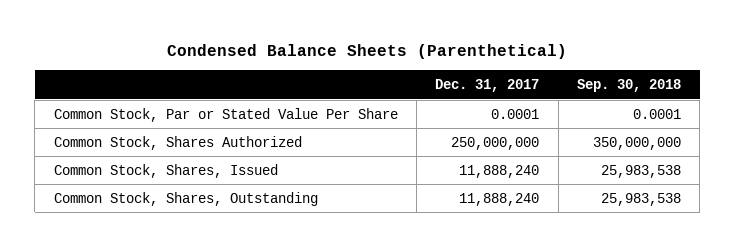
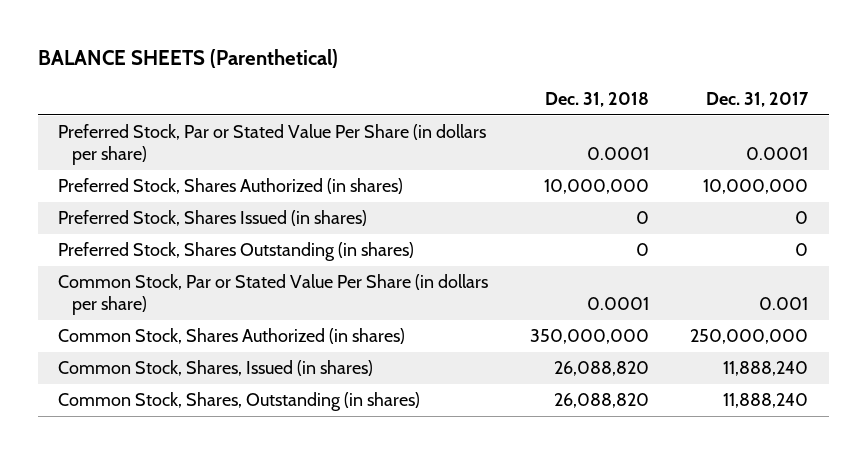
[167,44,568,60] Condensed Balance Sheets (Parenthetical) -> [37,49,338,69] BALANCE SHEETS (Parenthetical)
[577,79,682,93] Sep. 30, 2018 -> none
none -> [544,92,649,108] Dec. 31, 2018
none -> [58,124,487,166] Preferred Stock, Par or Stated Value Per Share (in dollars per share)
none -> [58,178,404,195] Preferred Stock, Shares Authorized (in shares)
none -> [58,210,368,227] Preferred Stock, Shares Issued (in shares)
none -> [58,242,415,262] Preferred Stock, Shares Outstanding (in shares)
[53,107,398,122] Common Stock, Par or Stated Value Per Share -> [58,274,489,316] Common Stock, Par or Stated Value Per Share (in dollars per share)
[491,108,540,119] 0.0001 -> [758,297,808,311] 0.001
[53,135,302,150] Common Stock, Shares Authorized -> [58,328,406,345] Common Stock, Shares Authorized (in shares)
[53,163,278,178] Common Stock, Shares, Issued -> [58,360,374,377] Common Stock, Shares, Issued (in shares)
[53,191,318,206] Common Stock, Shares, Outstanding -> [58,392,421,412] Common Stock, Shares, Outstanding (in shares)

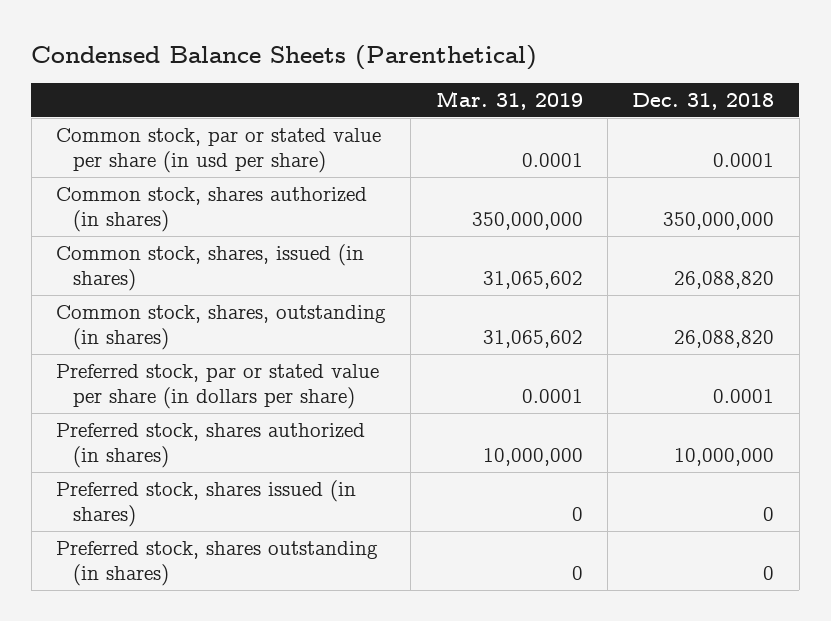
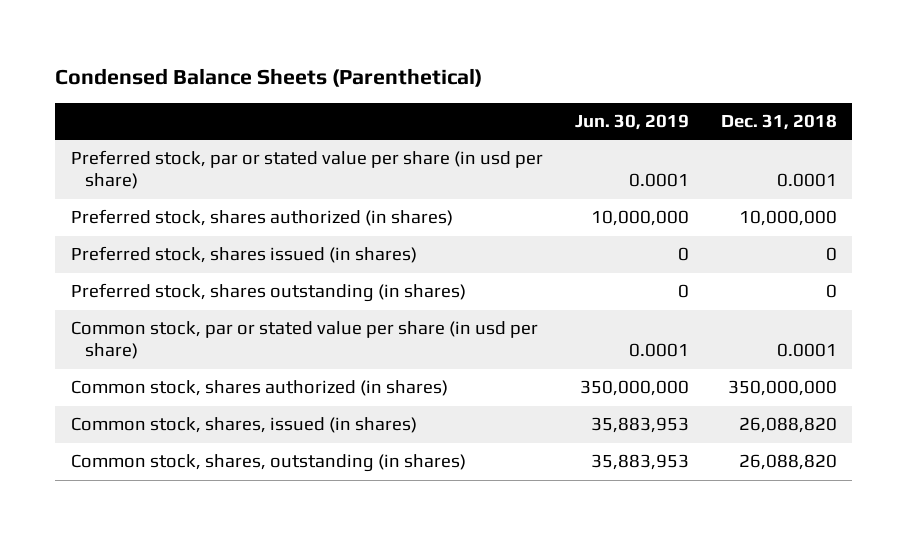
[435,91,583,111] Mar. 31, 2019 -> none
none -> [574,114,689,131] Jun. 30, 2019
none -> [70,150,543,190] Preferred stock, par or stated value per share (in usd per share)
[56,422,366,469] Preferred stock, shares authorized (in shares) -> [70,209,453,227] Preferred stock, shares authorized (in shares)
[56,479,357,528] Preferred stock, shares issued (in shares) -> [70,246,417,264] Preferred stock, shares issued (in shares)
[56,540,379,587] Preferred stock, shares outstanding (in shares) -> [70,283,466,303] Preferred stock, shares outstanding (in shares)
[56,363,380,410] Preferred stock, par or stated value per share (in dollars per share) -> none

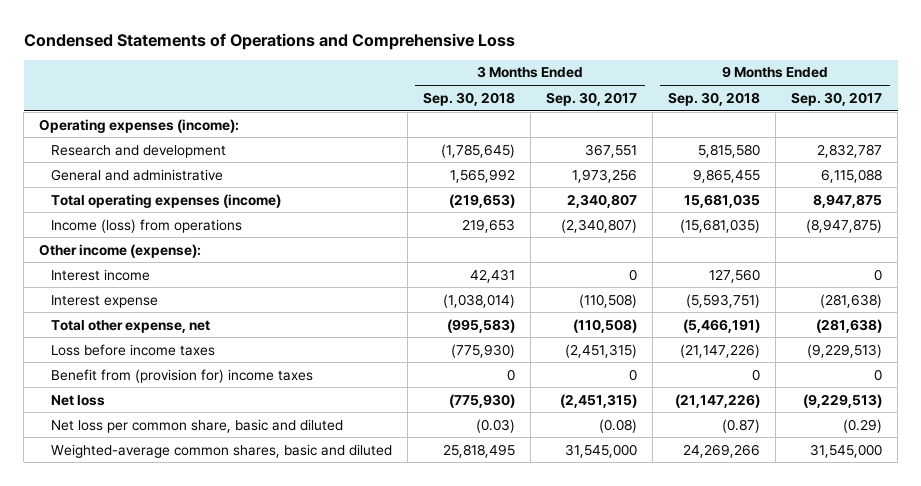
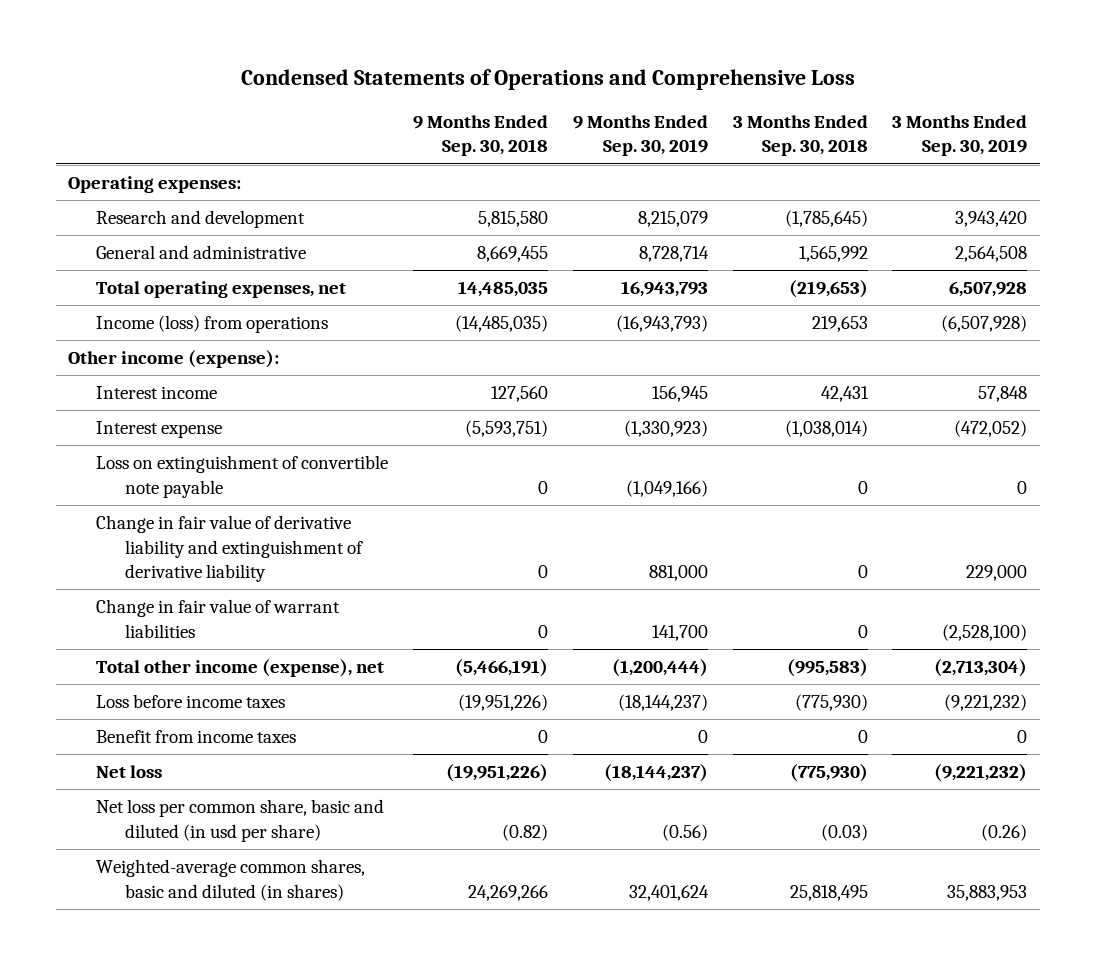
[545,91,637,106] Sep. 30, 2017 -> none
[791,91,883,106] Sep. 30, 2017 -> none
none -> [572,115,708,157] 9 Months Ended Sep. 30, 2019
none -> [892,115,1028,157] 3 Months Ended Sep. 30, 2019
[39,118,240,133] Operating expenses (income): -> [68,176,242,194] Operating expenses:
[692,168,760,183] 9,865,455 -> [477,246,549,263] 8,669,455
[50,193,281,208] Total operating expenses (income) -> [96,281,347,299] Total operating expenses, net
[683,193,760,208] 15,681,035 -> [458,281,549,298] 14,485,035
[679,218,760,233] (15,681,035) -> [455,315,549,333] (14,485,035)
none -> [96,455,389,498] Loss on extinguishment of convertible note payable
none -> [96,515,363,583] Change in fair value of derivative liability and extinguishment of derivative liability
none -> [96,599,341,638] Change in fair value of warrant liabilities
[50,319,210,333] Total other expense, net -> [96,659,385,678] Total other income (expense), net
[679,343,760,358] (21,147,226) -> [458,694,549,712] (19,951,226)
[50,368,313,383] Benefit from (provision for) income taxes -> [96,730,297,744] Benefit from income taxes
[674,393,760,408] (21,147,226) -> [446,764,549,783] (19,951,226)
[50,418,343,433] Net loss per common share, basic and diluted -> [96,799,385,842] Net loss per common share, basic and diluted (in usd per share)
[721,418,760,433] (0.87) -> [502,823,549,841] (0.82)
[50,443,392,458] Weighted-average common shares, basic and diluted -> [96,859,366,901] Weighted-average common shares, basic and diluted (in shares)

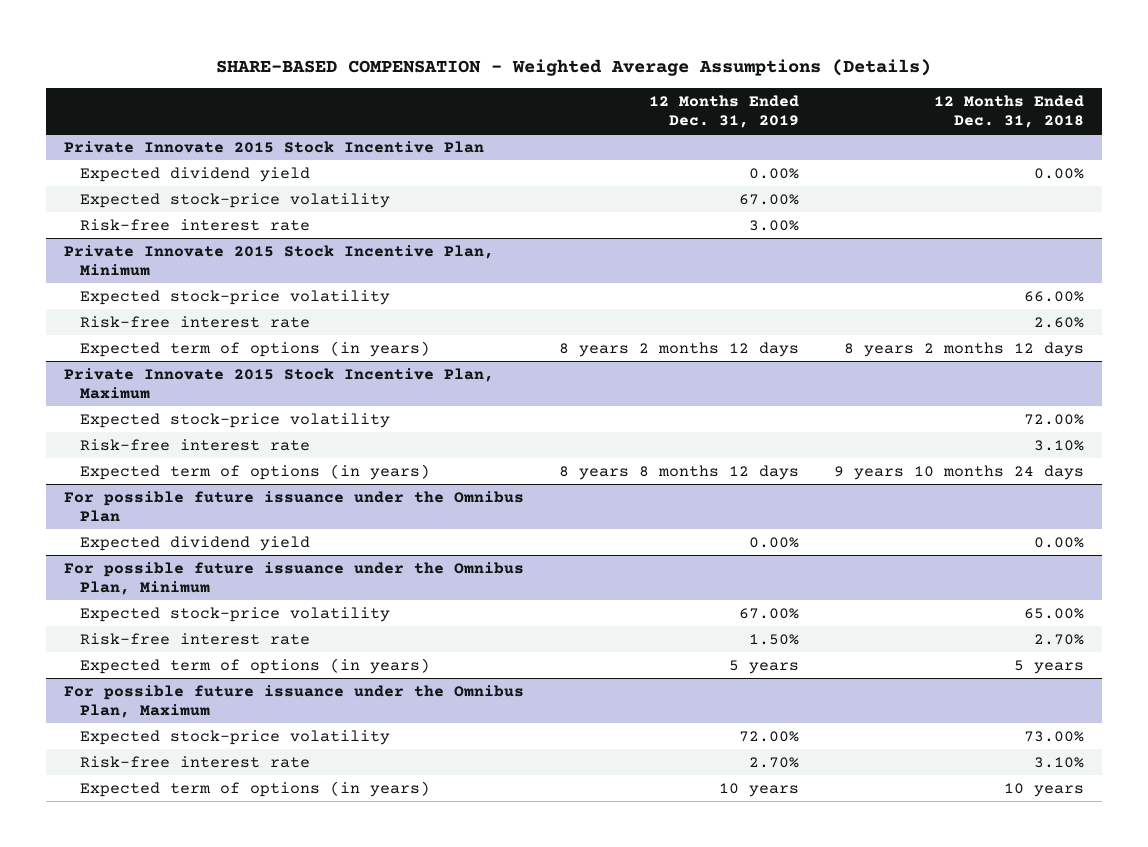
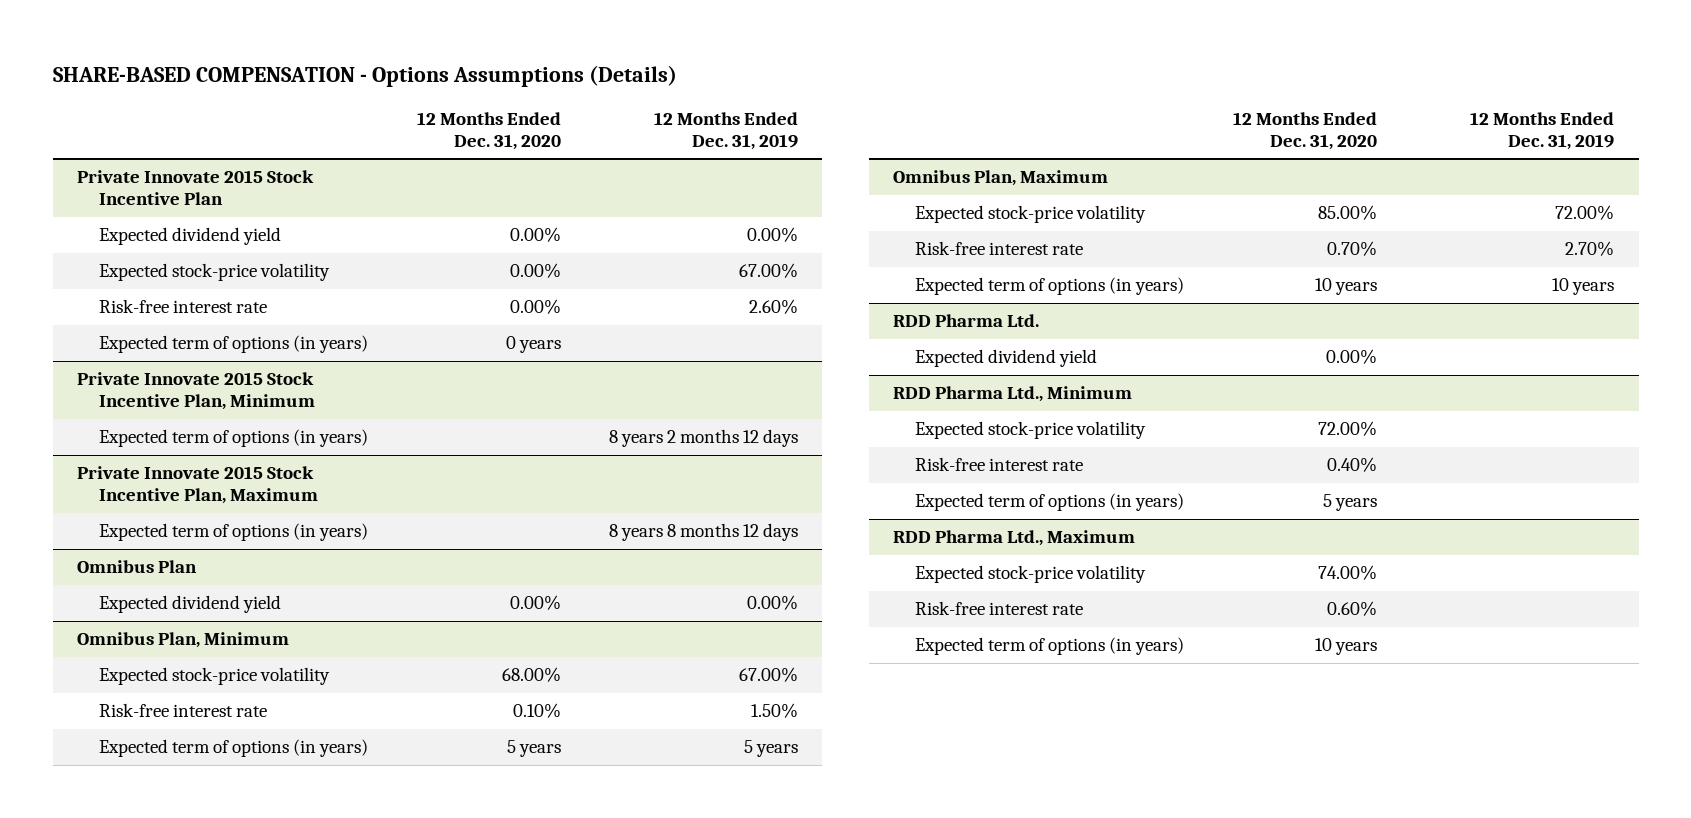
[215,58,931,76] SHARE-BASED COMPENSATION - Weighted Average Assumptions (Details) -> [52,64,677,87] SHARE-BASED COMPENSATION - Options Assumptions (Details)
[934,94,1085,129] 12 Months Ended Dec. 31, 2018 -> none
none -> [416,111,561,150] 12 Months Ended Dec. 31, 2020
[748,219,799,231] 3.00% -> [749,299,799,315] 2.60%
none -> [99,335,369,354] Expected term of options (in years)
[79,289,390,305] Expected stock-price volatility -> none
[79,315,310,328] Risk-free interest rate -> none
[79,412,390,428] Expected stock-price volatility -> none
[79,438,310,451] Risk-free interest rate -> none
[63,490,524,523] For possible future issuance under the Omnibus Plan -> none
none -> [77,560,198,574] Omnibus Plan
[63,561,524,596] For possible future issuance under the Omnibus Plan, Minimum -> none
none -> [77,632,290,649] Omnibus Plan, Minimum
[63,684,524,719] For possible future issuance under the Omnibus Plan, Maximum -> none
none -> [893,170,1109,187] Omnibus Plan, Maximum
none -> [893,314,1040,328] RDD Pharma Ltd.
none -> [915,349,1098,368] Expected dividend yield
none -> [893,386,1133,403] RDD Pharma Ltd., Minimum
none -> [915,421,1147,440] Expected stock-price volatility
none -> [915,457,1084,472] Risk-free interest rate
none -> [915,493,1185,512] Expected term of options (in years)
none -> [893,530,1136,547] RDD Pharma Ltd., Maximum
none -> [915,565,1147,584] Expected stock-price volatility
none -> [915,601,1084,616] Risk-free interest rate
none -> [915,637,1185,656] Expected term of options (in years)

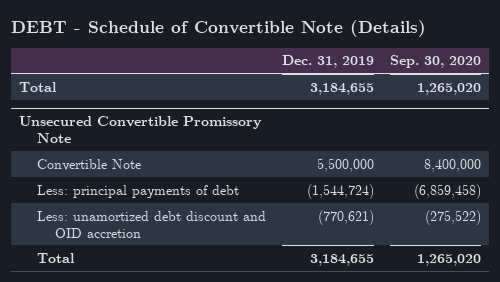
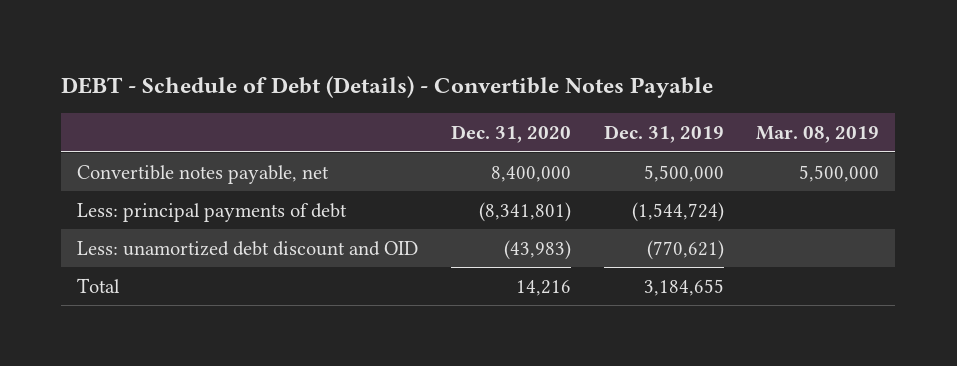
[11,20,427,38] DEBT - Schedule of Convertible Note (Details) -> [61,75,714,98] DEBT - Schedule of Debt (Details) - Convertible Notes Payable
[389,55,481,69] Sep. 30, 2020 -> none
none -> [450,124,571,143] Dec. 31, 2020
none -> [756,125,880,143] Mar. 08, 2019
[19,81,58,92] Total -> none
[19,116,263,143] Unsecured Convertible Promissory Note -> none
[37,158,142,171] Convertible Note -> [77,164,330,184] Convertible notes payable, net
[37,210,267,238] Less: unamortized debt discount and OID accretion -> [77,240,419,256] Less: unamortized debt discount and OID

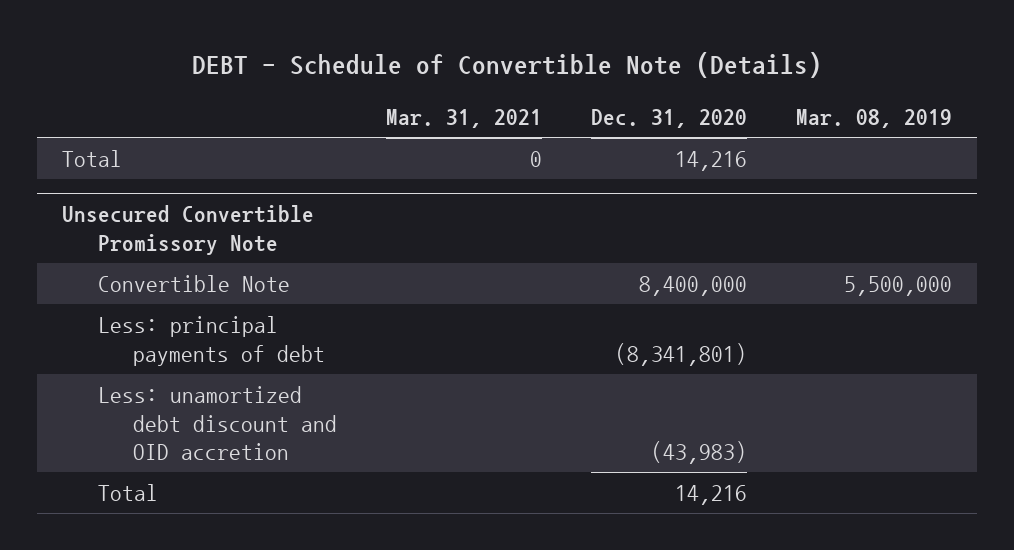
[61,75,714,98] DEBT - Schedule of Debt (Details) - Convertible Notes Payable -> [192,52,823,79] DEBT - Schedule of Convertible Note (Details)
[603,124,724,143] Dec. 31, 2019 -> none
none -> [386,109,543,129] Mar. 31, 2021
none -> [61,149,122,167] Total
none -> [61,205,314,255] Unsecured Convertible Promissory Note
[77,164,330,184] Convertible notes payable, net -> [97,274,290,292] Convertible Note
[77,240,419,256] Less: unamortized debt discount and OID -> [97,385,338,461] Less: unamortized debt discount and OID accretion

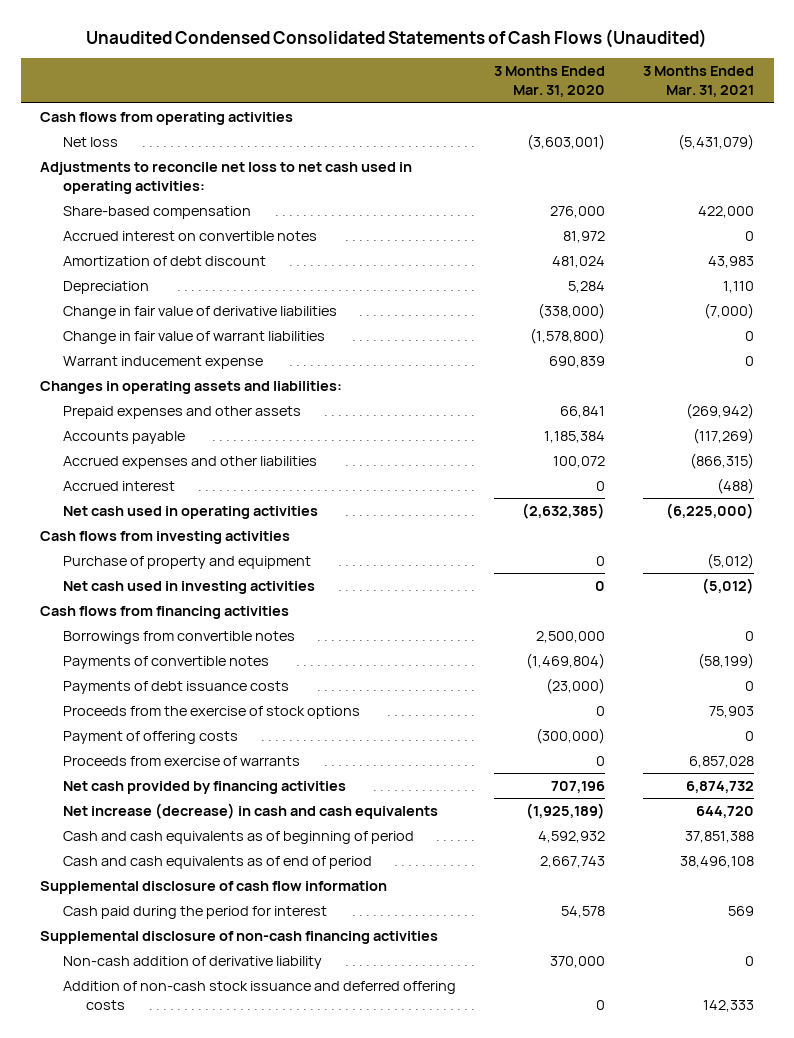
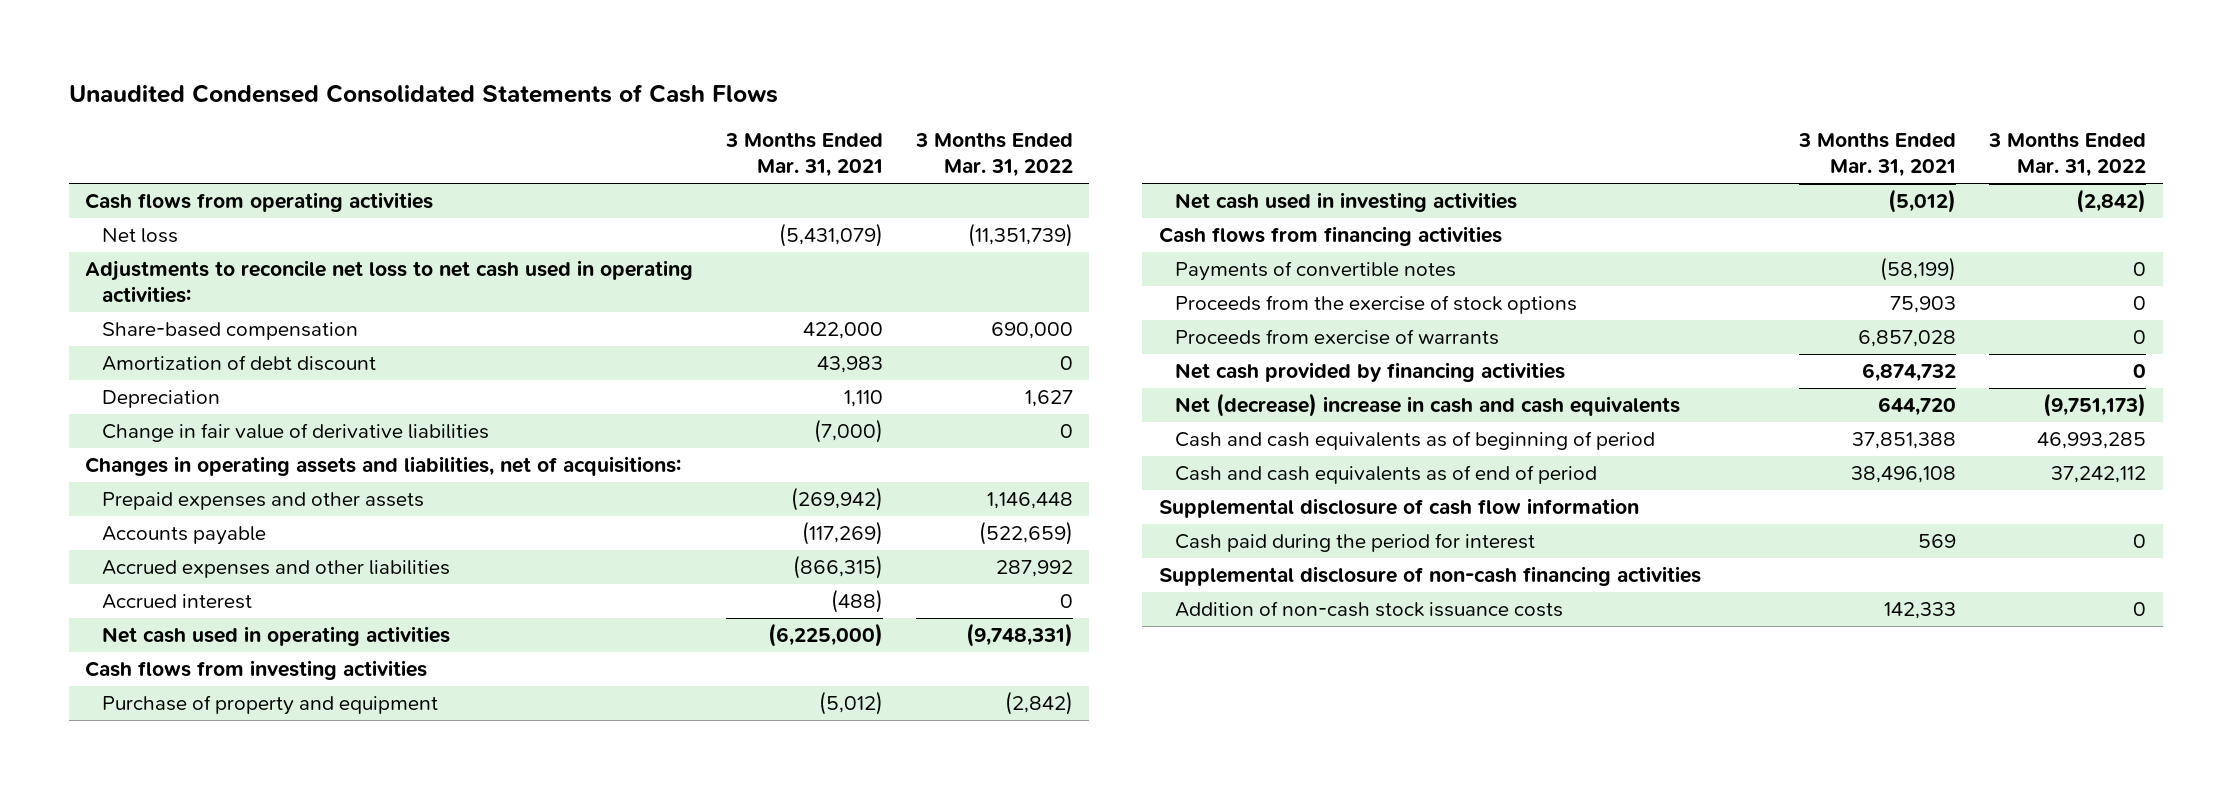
[86,28,708,48] Unaudited Condensed Consolidated Statements of Cash Flows (Unaudited) -> [69,83,779,103] Unaudited Condensed Consolidated Statements of Cash Flows
[494,66,606,98] 3 Months Ended Mar. 31, 2020 -> none
none -> [914,132,1073,178] 3 Months Ended Mar. 31, 2022
[62,231,317,242] Accrued interest on convertible notes -> none
[62,331,325,345] Change in fair value of warrant liabilities -> none
[62,356,263,370] Warrant inducement expense -> none
[40,381,343,395] Changes in operating assets and liabilities: -> [85,456,682,477] Changes in operating assets and liabilities, net of acquisitions:
[62,631,295,645] Borrowings from convertible notes -> none
[62,681,289,695] Payments of debt issuance costs -> none
[62,731,238,745] Payment of offering costs -> none
[62,803,438,820] Net increase (decrease) in cash and cash equivalents -> [1175,393,1681,418] Net (decrease) increase in cash and cash equivalents
[62,956,322,970] Non-cash addition of derivative liability -> none
[62,981,456,1010] Addition of non-cash stock issuance and deferred offering costs -> [1175,601,1564,618] Addition of non-cash stock issuance costs

